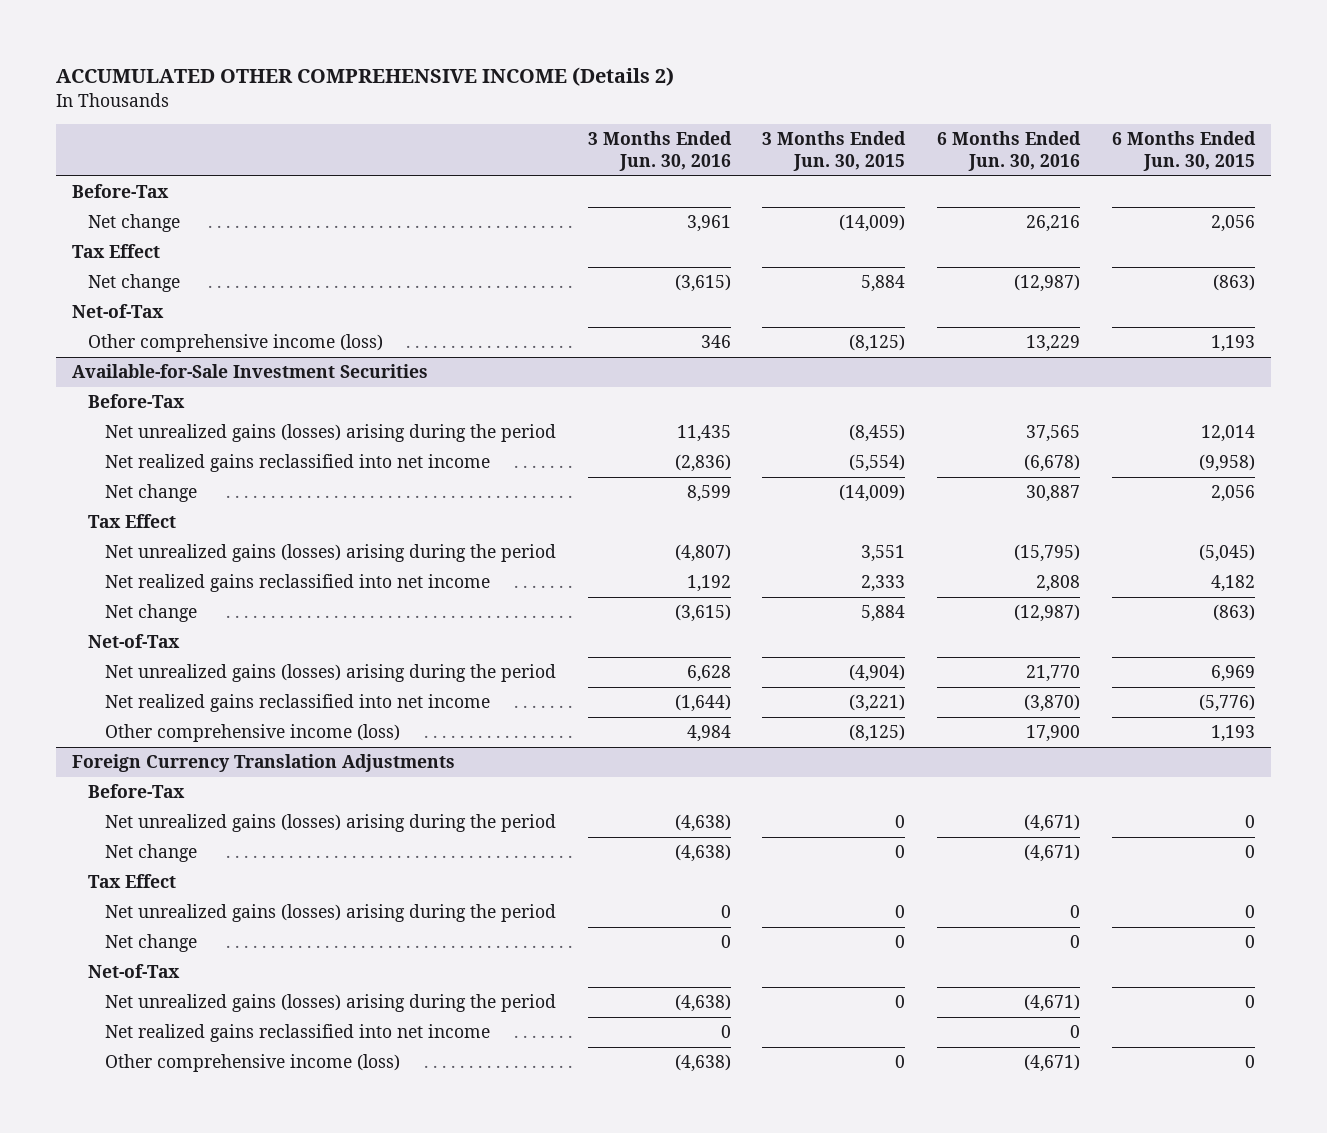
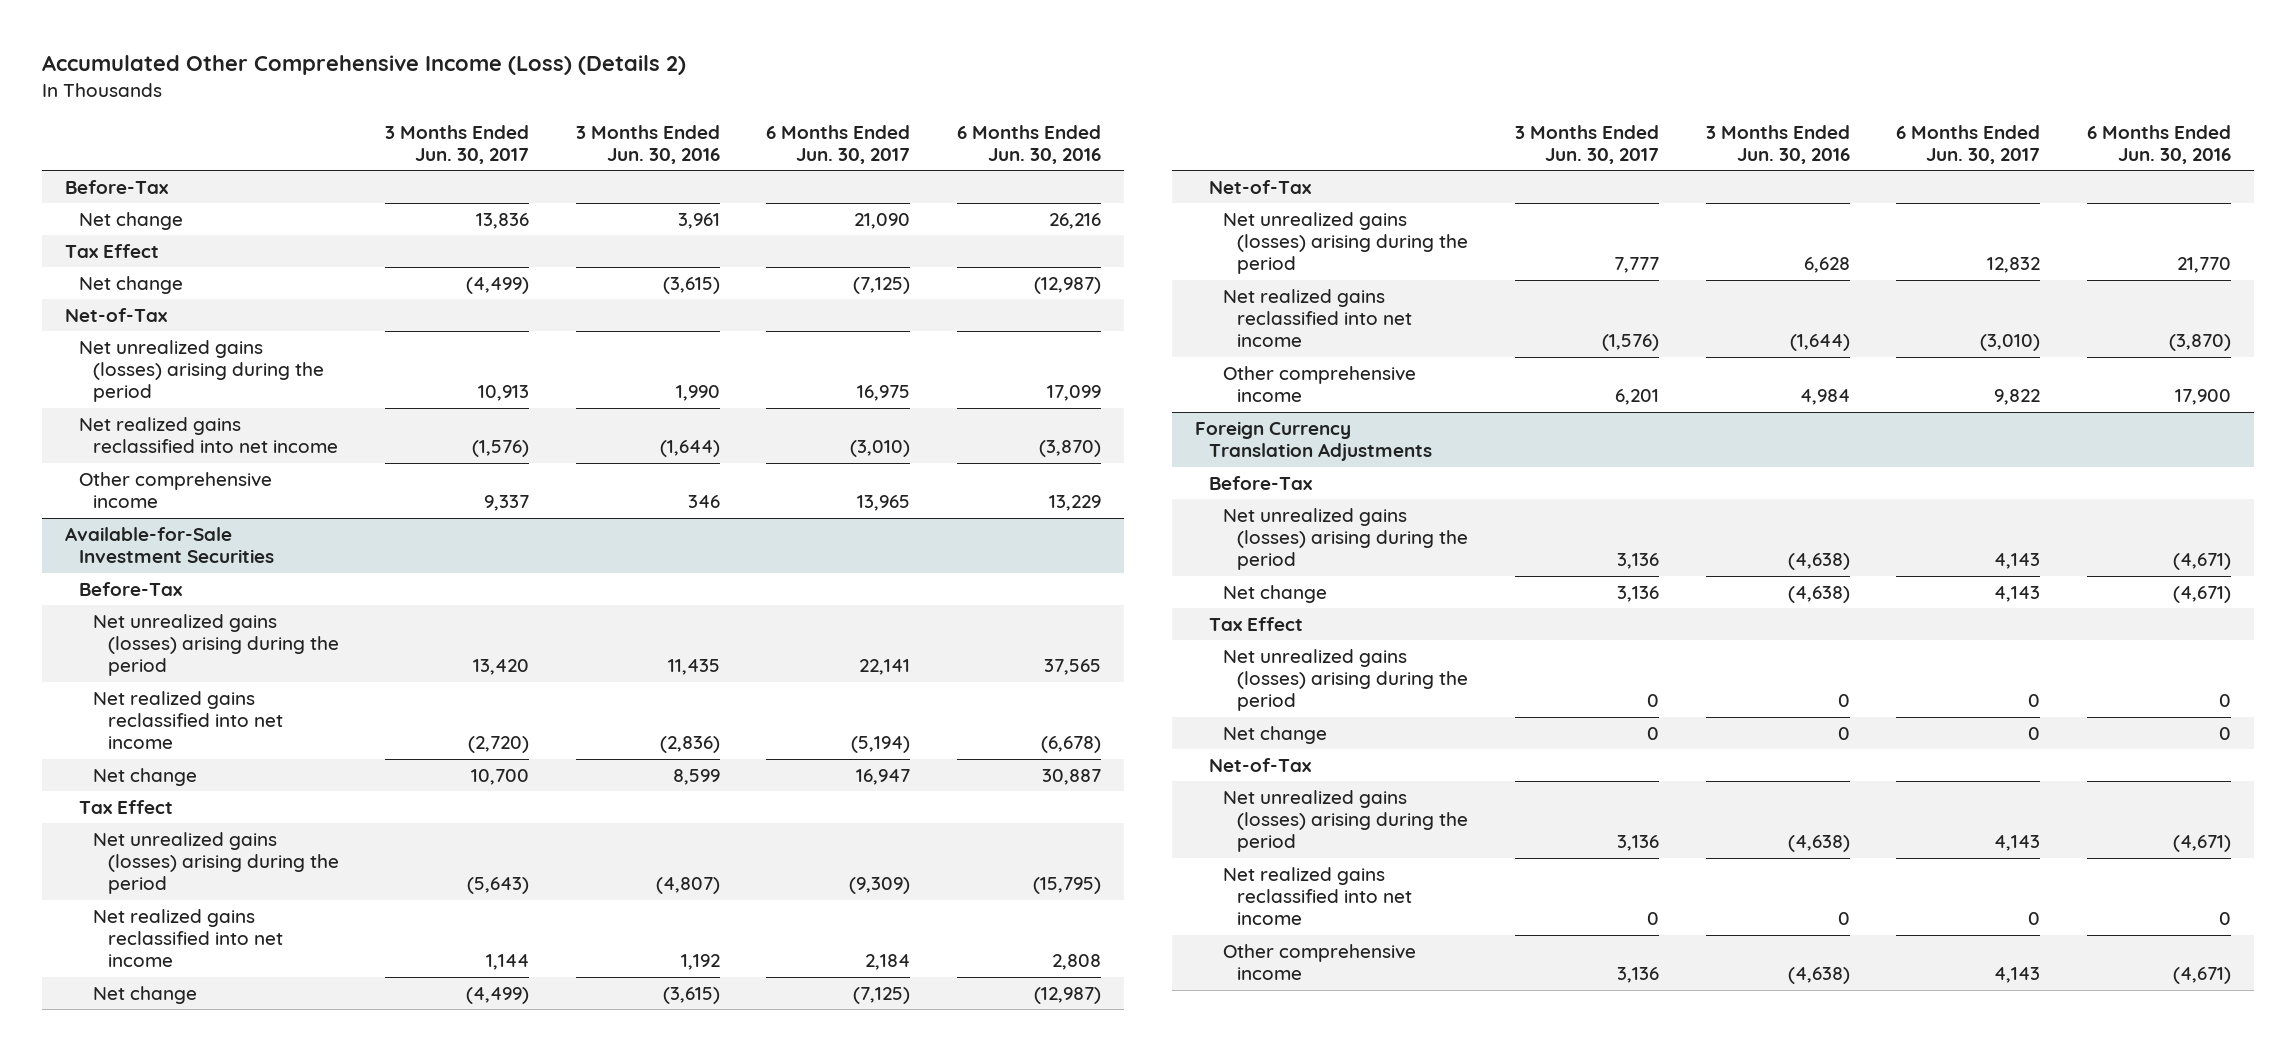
[56,67,675,87] ACCUMULATED OTHER COMPREHENSIVE INCOME (Details 2) -> [41,55,686,76] Accumulated Other Comprehensive Income (Loss) (Details 2)
[762,131,907,172] 3 Months Ended Jun. 30, 2015 -> none
[1111,131,1256,172] 6 Months Ended Jun. 30, 2015 -> none
none -> [385,124,530,164] 3 Months Ended Jun. 30, 2017
none -> [766,124,911,164] 6 Months Ended Jun. 30, 2017
none -> [79,339,325,403] Net unrealized gains (losses) arising during the period
none -> [79,416,339,454] Net realized gains reclassified into net income
[88,334,384,353] Other comprehensive income (loss) -> [79,471,273,509] Other comprehensive income
[104,724,400,743] Other comprehensive income (loss) -> [1223,365,1417,403] Other comprehensive income
[104,1054,400,1073] Other comprehensive income (loss) -> [1223,943,1417,981] Other comprehensive income

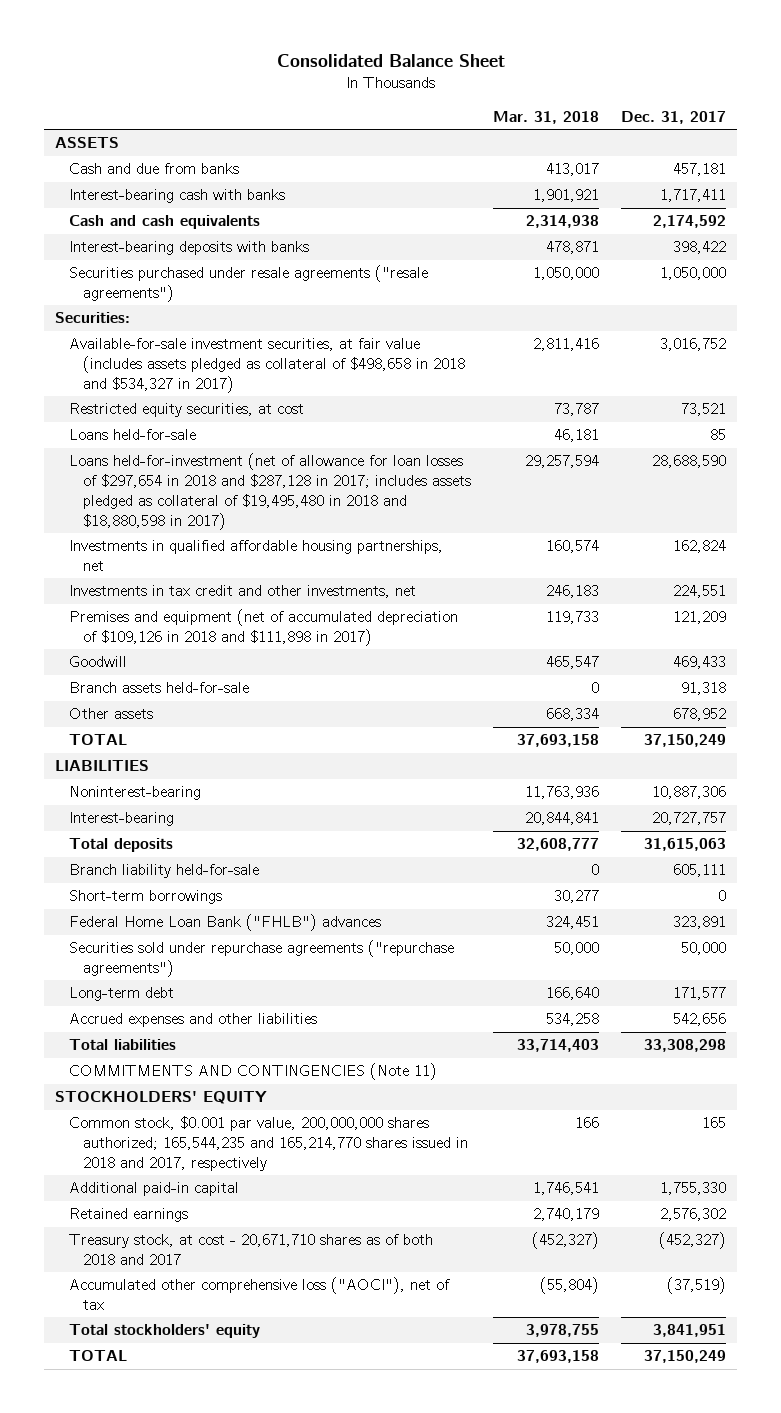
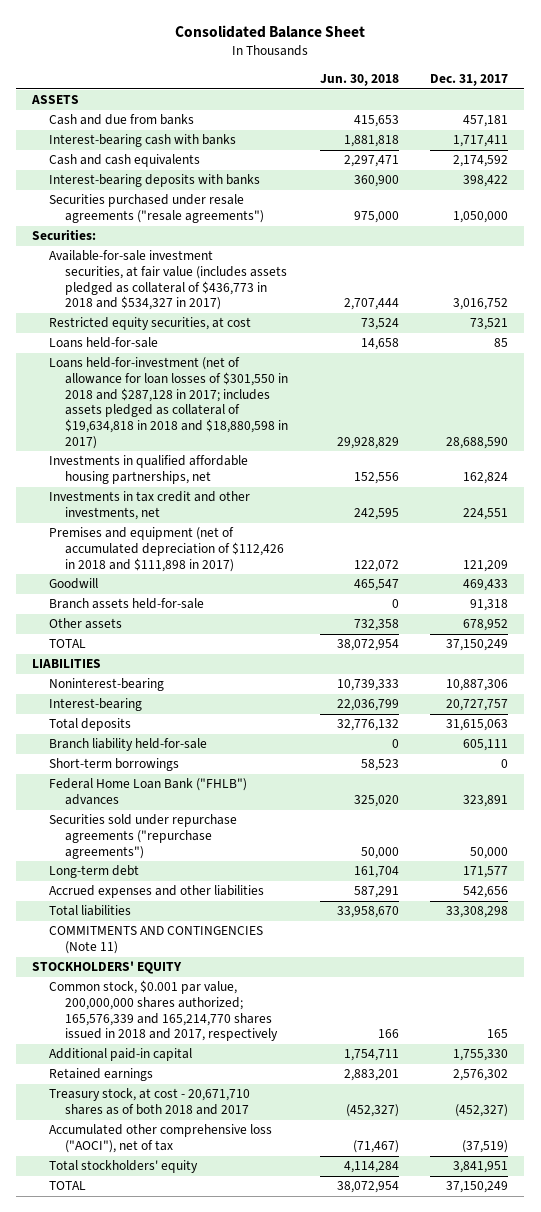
[493,110,600,124] Mar. 31, 2018 -> none
none -> [319,73,399,86] Jun. 30, 2018
[68,338,466,393] Available-for-sale investment securities, at fair value (includes assets pledged as collateral of $498,658 in 2018 and $534,327 in 2017) -> [48,250,287,311] Available-for-sale investment securities, at fair value (includes assets pledged as collateral of $436,773 in 2018 and $534,327 in 2017)
[68,453,472,530] Loans held-for-investment (net of allowance for loan losses of $297,654 in 2018 and $287,128 in 2017; includes assets pledged as collateral of $19,495,480 in 2018 and $18,880,598 in 2017) -> [48,357,288,449] Loans held-for-investment (net of allowance for loan losses of $301,550 in 2018 and $287,128 in 2017; includes assets pledged as collateral of $19,634,818 in 2018 and $18,880,598 in 2017)
[68,609,458,646] Premises and equipment (net of accumulated depreciation of $109,126 in 2018 and $111,898 in 2017) -> [48,527,284,572] Premises and equipment (net of accumulated depreciation of $112,426 in 2018 and $111,898 in 2017)
[68,1116,469,1171] Common stock, $0.001 par value, 200,000,000 shares authorized; 165,544,235 and 165,214,770 shares issued in 2018 and 2017, respectively -> [48,980,278,1042] Common stock, $0.001 par value, 200,000,000 shares authorized; 165,576,339 and 165,214,770 shares issued in 2018 and 2017, respectively

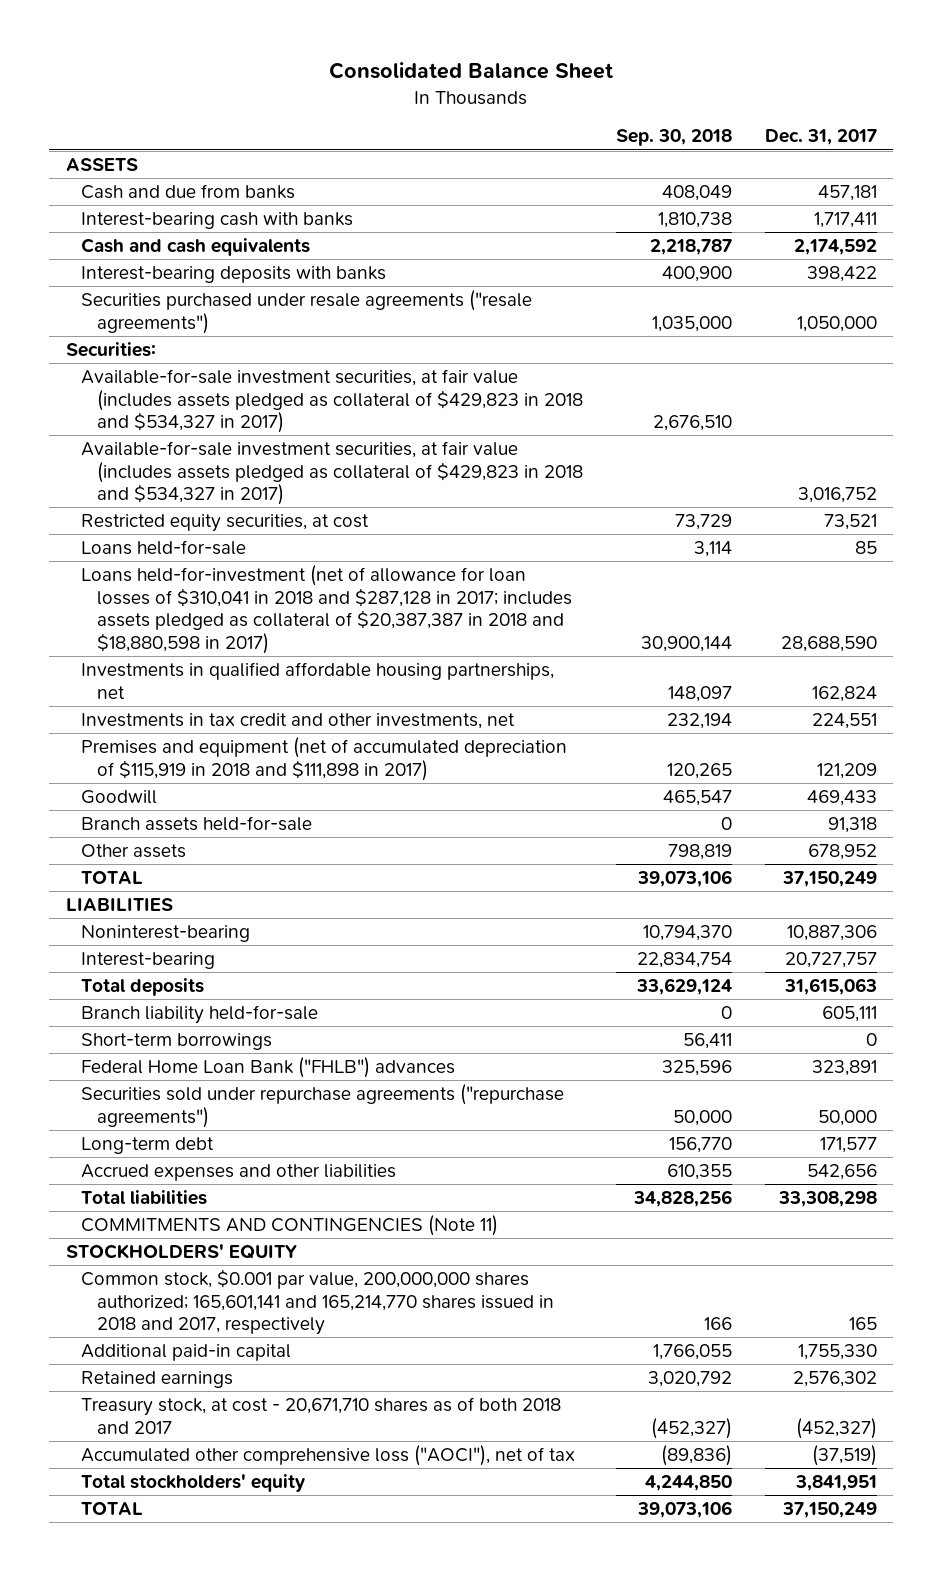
[319,73,399,86] Jun. 30, 2018 -> none
none -> [616,129,733,147] Sep. 30, 2018
none -> [81,369,584,434] Available-for-sale investment securities, at fair value (includes assets pledged as collateral of $429,823 in 2018 and $534,327 in 2017)
[48,250,287,311] Available-for-sale investment securities, at fair value (includes assets pledged as collateral of $436,773 in 2018 and $534,327 in 2017) -> [81,441,584,506] Available-for-sale investment securities, at fair value (includes assets pledged as collateral of $429,823 in 2018 and $534,327 in 2017)
[48,357,288,449] Loans held-for-investment (net of allowance for loan losses of $301,550 in 2018 and $287,128 in 2017; includes assets pledged as collateral of $19,634,818 in 2018 and $18,880,598 in 2017) -> [81,565,573,654] Loans held-for-investment (net of allowance for loan losses of $310,041 in 2018 and $287,128 in 2017; includes assets pledged as collateral of $20,387,387 in 2018 and $18,880,598 in 2017)
[48,527,284,572] Premises and equipment (net of accumulated depreciation of $112,426 in 2018 and $111,898 in 2017) -> [81,737,568,781] Premises and equipment (net of accumulated depreciation of $115,919 in 2018 and $111,898 in 2017)
[48,980,278,1042] Common stock, $0.001 par value, 200,000,000 shares authorized; 165,576,339 and 165,214,770 shares issued in 2018 and 2017, respectively -> [81,1269,555,1336] Common stock, $0.001 par value, 200,000,000 shares authorized; 165,601,141 and 165,214,770 shares issued in 2018 and 2017, respectively

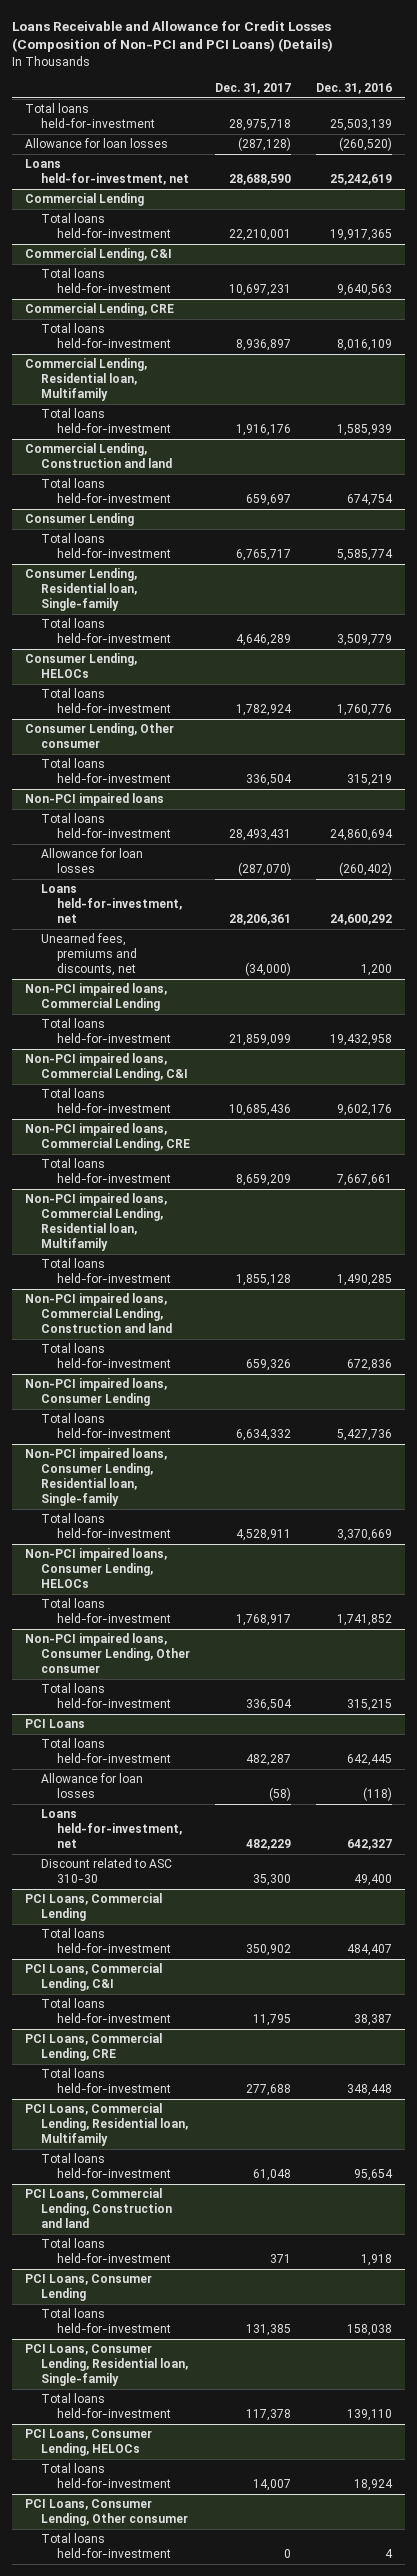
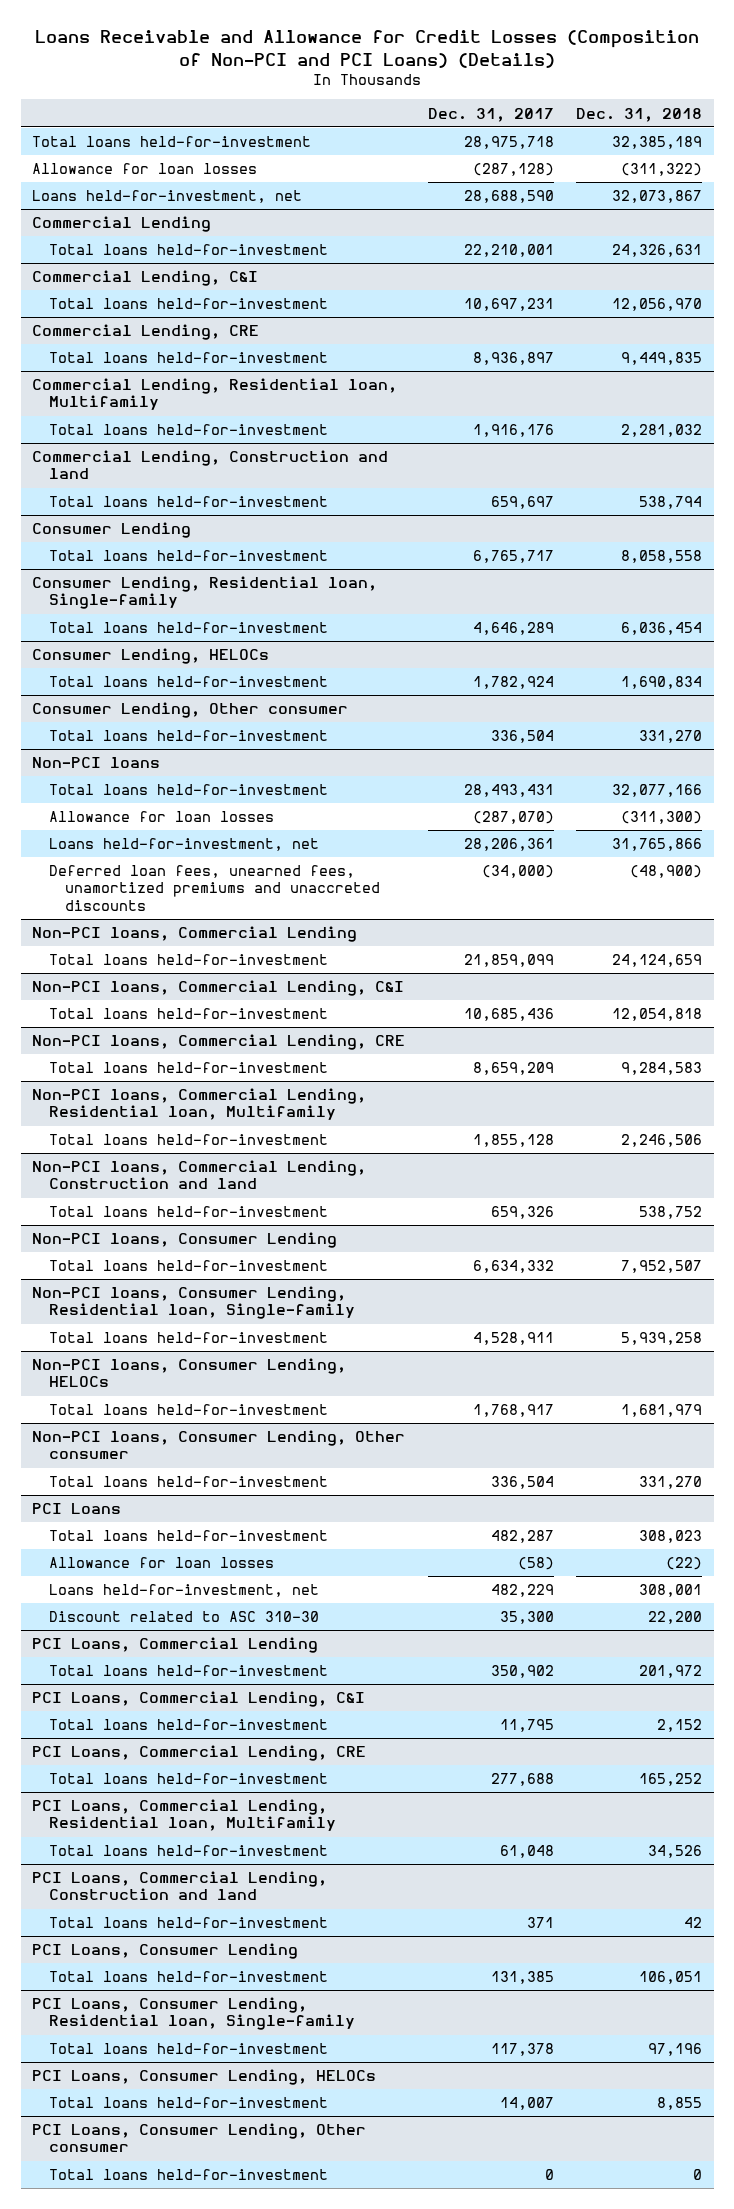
[316,82,393,94] Dec. 31, 2016 -> none
none -> [576,107,703,122] Dec. 31, 2018
[25,793,165,807] Non-PCI impaired loans -> [32,757,161,769] Non-PCI loans
[40,933,137,976] Unearned fees, premiums and discounts, net -> [48,865,381,911] Deferred loan fees, unearned fees, unamortized premiums and unaccreted discounts
[25,983,168,1012] Non-PCI impaired loans, Commercial Lending -> [32,926,358,943] Non-PCI loans, Commercial Lending
[25,1053,188,1082] Non-PCI impaired loans, Commercial Lending, C&I -> [32,980,405,997] Non-PCI loans, Commercial Lending, C&I
[25,1123,190,1152] Non-PCI impaired loans, Commercial Lending, CRE -> [32,1034,406,1051] Non-PCI loans, Commercial Lending, CRE
[25,1193,168,1251] Non-PCI impaired loans, Commercial Lending, Residential loan, Multifamily -> [32,1088,367,1121] Non-PCI loans, Commercial Lending, Residential loan, Multifamily
[25,1293,172,1333] Non-PCI impaired loans, Commercial Lending, Construction and land -> [32,1160,367,1190] Non-PCI loans, Commercial Lending, Construction and land
[25,1378,168,1407] Non-PCI impaired loans, Consumer Lending -> [32,1232,338,1249] Non-PCI loans, Consumer Lending
[25,1448,168,1506] Non-PCI impaired loans, Consumer Lending, Residential loan, Single-family -> [32,1286,355,1320] Non-PCI loans, Consumer Lending, Residential loan, Single-family
[25,1548,168,1588] Non-PCI impaired loans, Consumer Lending, HELOCs -> [32,1358,347,1388] Non-PCI loans, Consumer Lending, HELOCs
[25,1633,190,1673] Non-PCI impaired loans, Consumer Lending, Other consumer -> [32,1430,406,1460] Non-PCI loans, Consumer Lending, Other consumer

